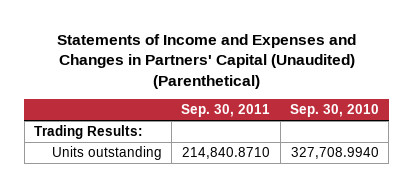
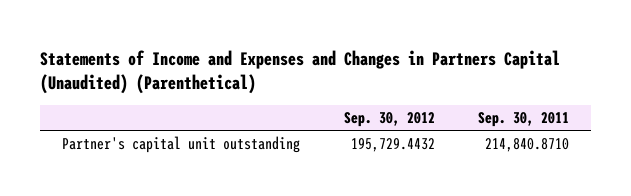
[56,33,356,90] Statements of Income and Expenses and Changes in Partners' Capital (Unaudited) (Parenthetical) -> [40,49,561,95] Statements of Income and Expenses and Changes in Partners Capital (Unaudited) (Parenthetical)
[290,104,380,118] Sep. 30, 2010 -> none
none -> [343,111,435,127] Sep. 30, 2012
[34,125,144,140] Trading Results: -> none
[51,146,162,161] Units outstanding -> [62,136,301,154] Partner's capital unit outstanding

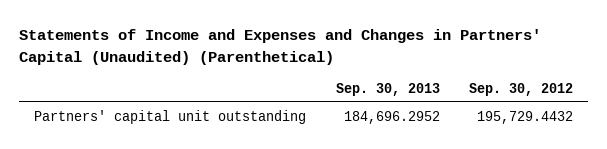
[40,49,561,95] Statements of Income and Expenses and Changes in Partners Capital (Unaudited) (Parenthetical) -> [19,29,542,65] Statements of Income and Expenses and Changes in Partners' Capital (Unaudited) (Parenthetical)
[478,111,570,127] Sep. 30, 2011 -> none
none -> [335,83,440,97] Sep. 30, 2013
[62,136,301,154] Partner's capital unit outstanding -> [33,109,306,124] Partners' capital unit outstanding

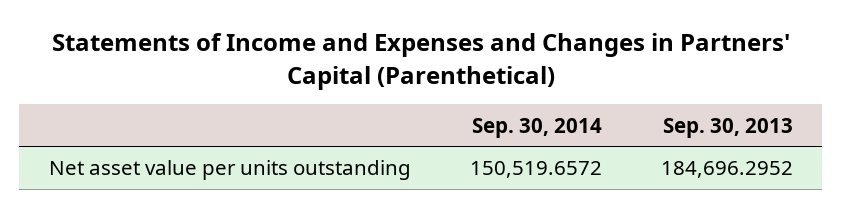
[19,29,542,65] Statements of Income and Expenses and Changes in Partners' Capital (Unaudited) (Parenthetical) -> [51,33,790,90] Statements of Income and Expenses and Changes in Partners' Capital (Parenthetical)
[469,83,574,97] Sep. 30, 2012 -> none
none -> [471,117,602,138] Sep. 30, 2014
[33,109,306,124] Partners' capital unit outstanding -> [48,160,411,181] Net asset value per units outstanding

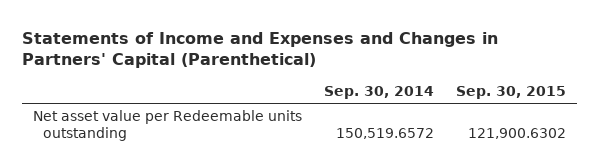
[662,117,793,138] Sep. 30, 2013 -> none
none -> [455,86,566,100] Sep. 30, 2015
[48,160,411,181] Net asset value per units outstanding -> [33,110,303,141] Net asset value per Redeemable units outstanding

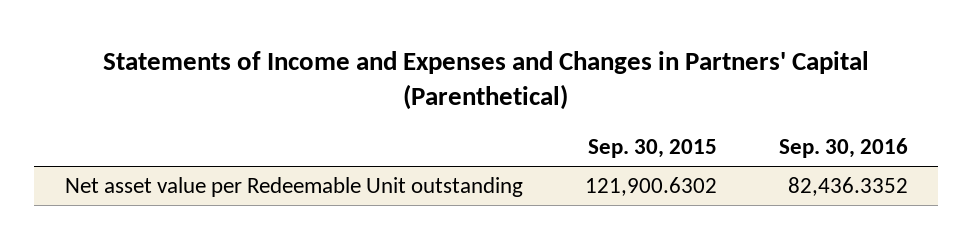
[323,86,434,100] Sep. 30, 2014 -> none
none -> [778,138,908,159] Sep. 30, 2016
[33,110,303,141] Net asset value per Redeemable units outstanding -> [65,177,524,198] Net asset value per Redeemable Unit outstanding

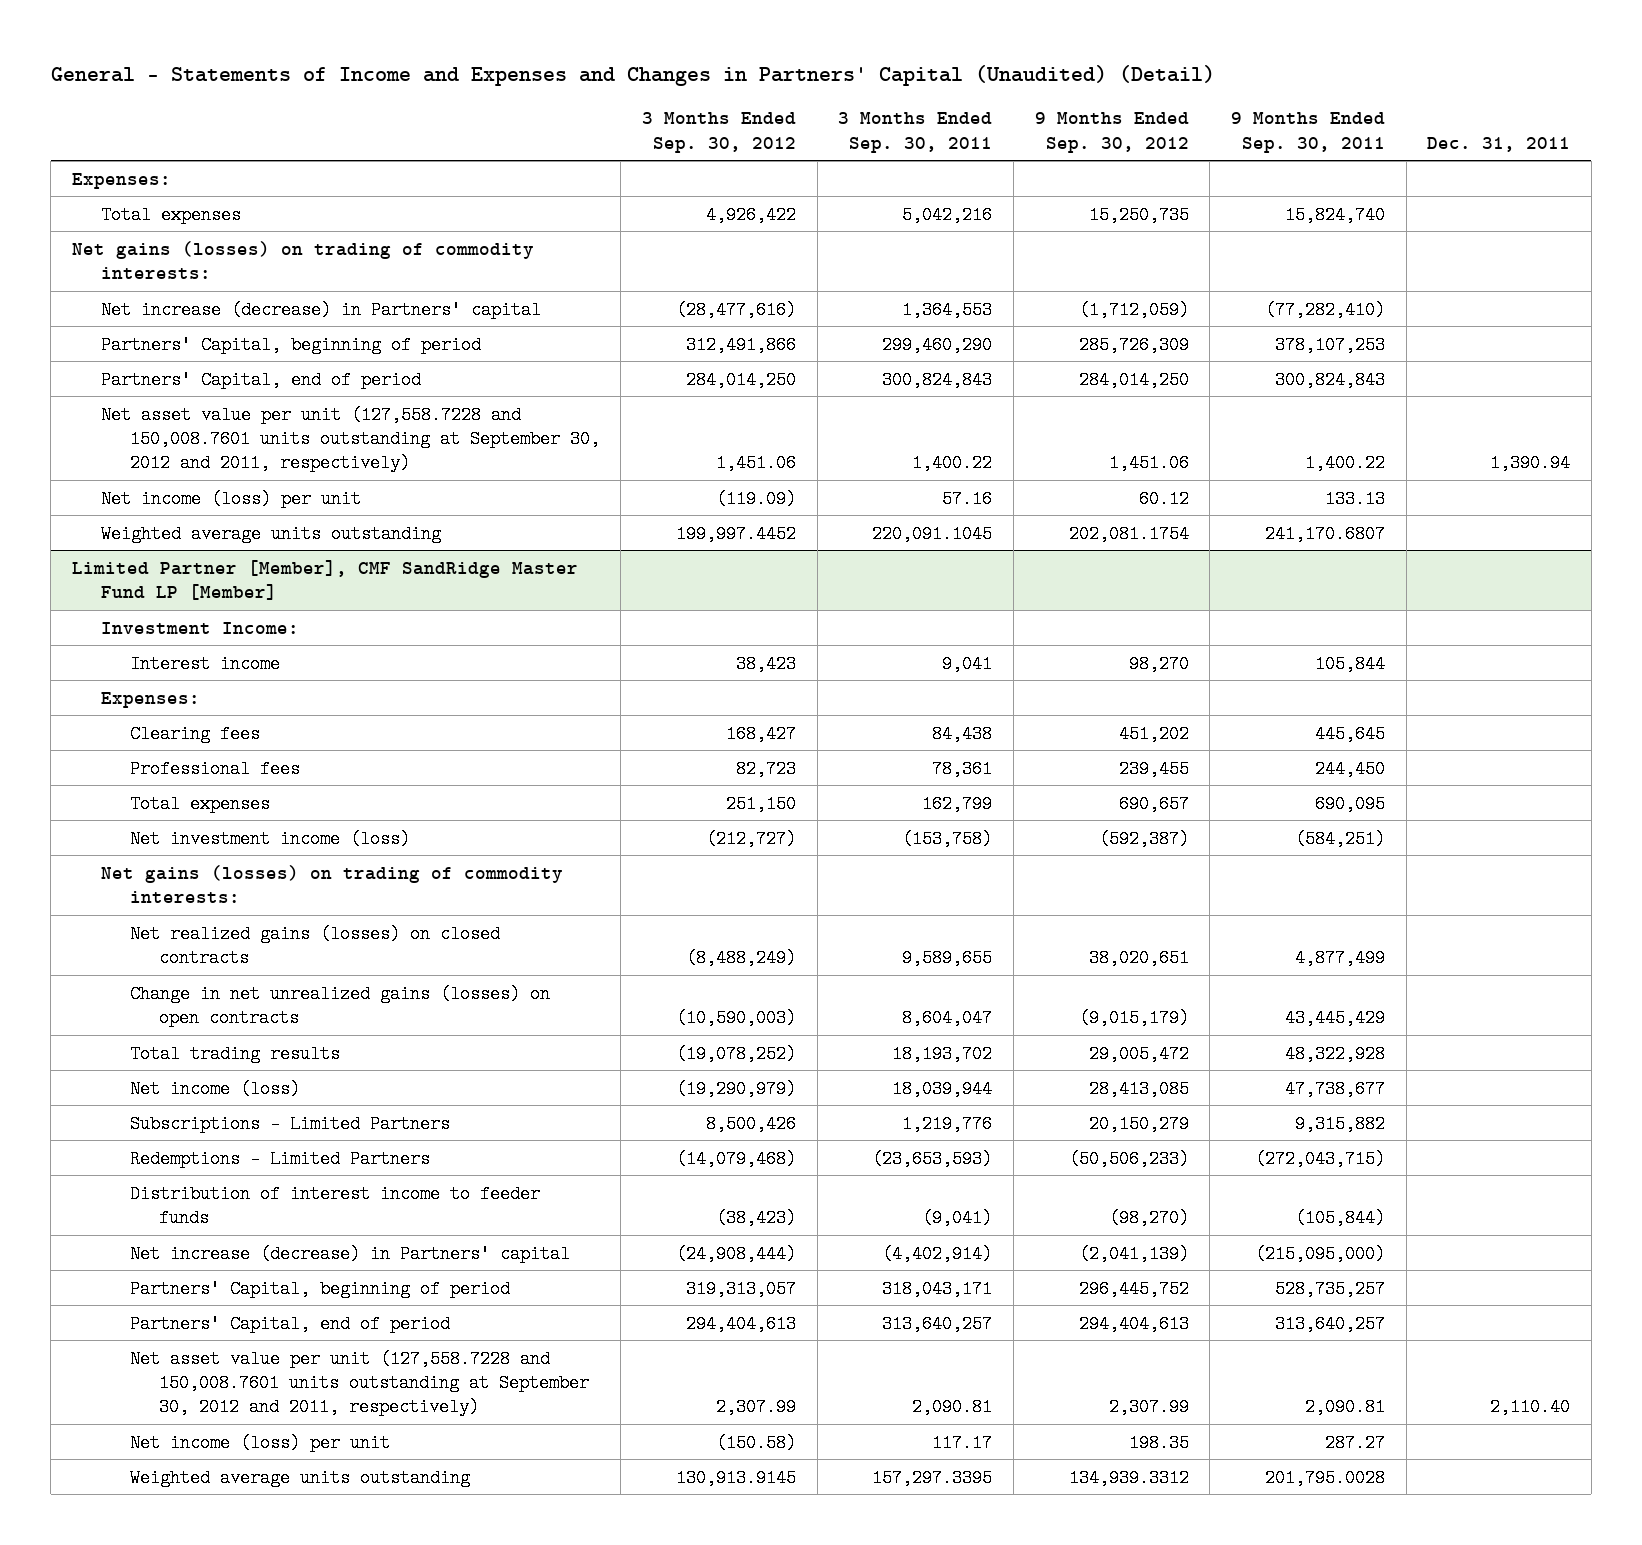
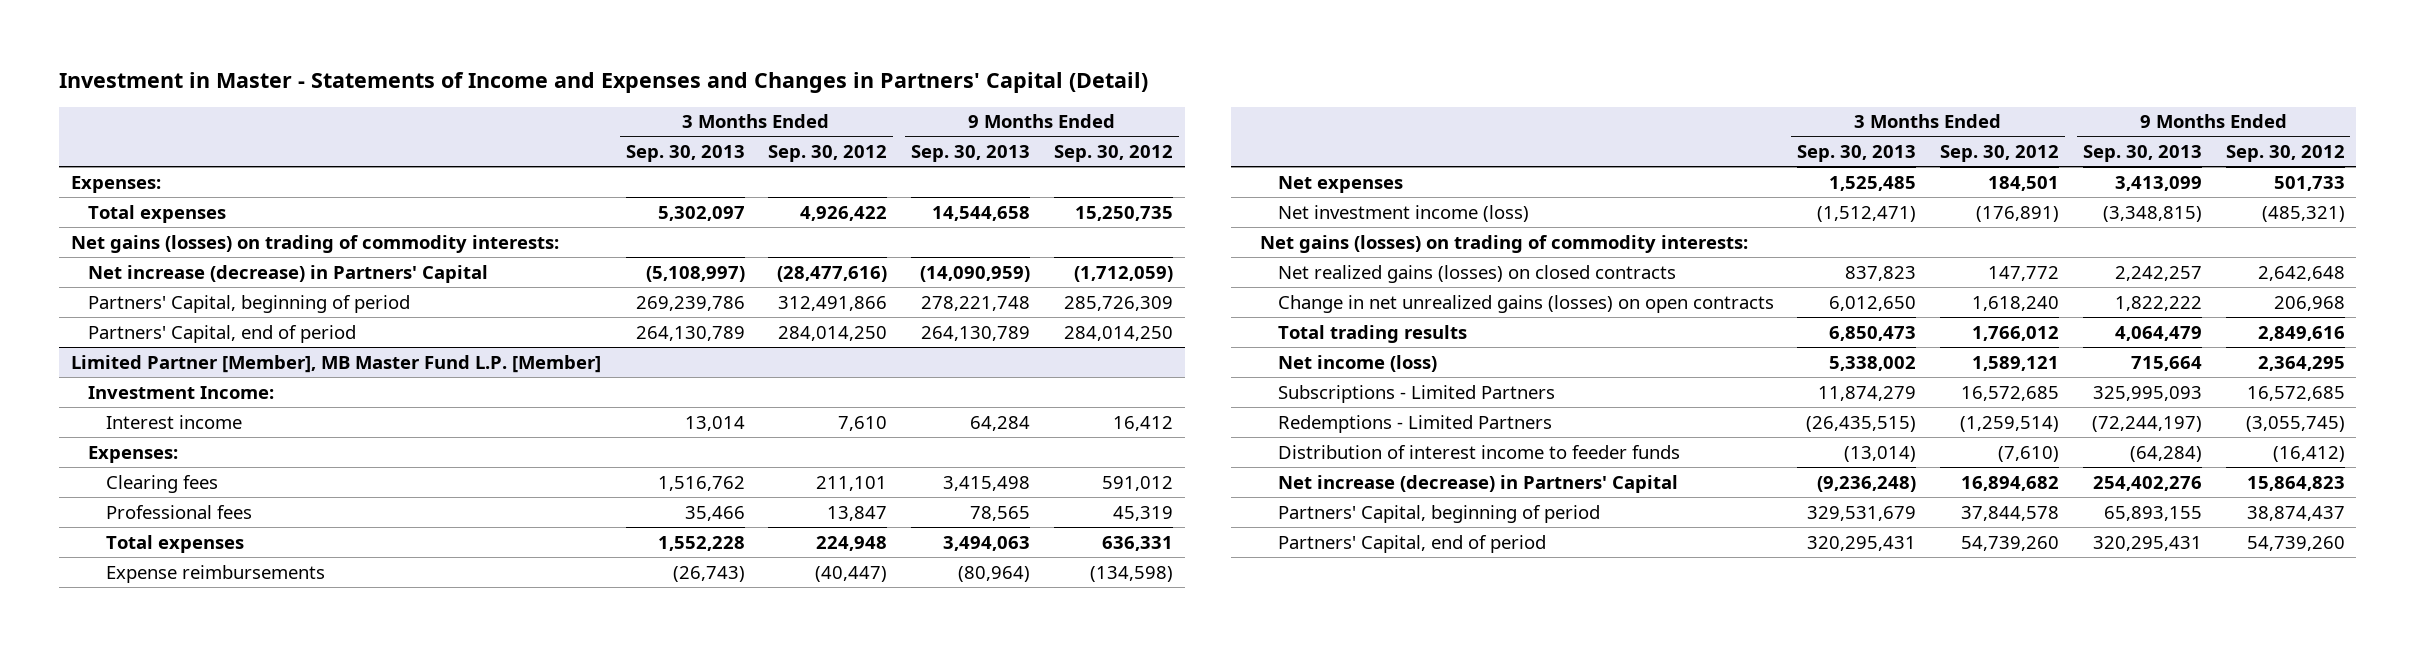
[50,65,1215,87] General - Statements of Income and Expenses and Changes in Partners' Capital (Unaudited) (Detail) -> [59,72,1149,94] Investment in Master - Statements of Income and Expenses and Changes in Partners' Capital (Detail)
[838,112,993,153] 3 Months Ended Sep. 30, 2011 -> none
[1230,112,1385,153] 9 Months Ended Sep. 30, 2011 -> none
[1427,136,1571,152] Dec. 31, 2011 -> none
none -> [625,145,745,163] Sep. 30, 2013
none -> [910,145,1030,163] Sep. 30, 2013
[100,300,541,319] Net increase (decrease) in Partners' capital -> [88,264,489,283] Net increase (decrease) in Partners' Capital
[100,405,600,473] Net asset value per unit (127,558.7228 and 150,008.7601 units outstanding at September 30, 2012 and 2011, respectively) -> none
[100,489,361,508] Net income (loss) per unit -> none
[100,524,441,543] Weighted average units outstanding -> none
[71,559,578,600] Limited Partner [Member], CMF SandRidge Master Fund LP [Member] -> none
none -> [71,354,602,373] Limited Partner [Member], MB Master Fund L.P. [Member]
[736,654,797,673] 38,423 -> [838,415,888,431] 7,610
[1128,654,1189,673] 98,270 -> [1112,415,1173,431] 16,412
[726,724,797,743] 168,427 -> [816,475,888,491] 211,101
[1118,724,1189,743] 451,202 -> [1101,475,1173,491] 591,012
[736,759,797,778] 82,723 -> [827,505,888,521] 13,847
[1118,759,1189,778] 239,455 -> [1112,505,1173,521] 45,319
[726,794,797,813] 251,150 -> [816,535,888,551] 224,948
[1118,794,1189,813] 690,657 -> [1101,535,1173,551] 636,331
none -> [105,564,325,583] Expense reimbursements
none -> [1277,175,1403,193] Net expenses
[706,829,797,848] (212,727) -> [1976,205,2060,222] (176,891)
[1098,829,1189,848] (592,387) -> [2261,205,2345,222] (485,321)
[129,1349,589,1417] Net asset value per unit (127,558.7228 and 150,008.7601 units outstanding at September 30, 2012 and 2011, respectively) -> none
[129,1433,390,1452] Net income (loss) per unit -> none
[129,1468,470,1487] Weighted average units outstanding -> none
[686,948,797,967] (8,488,249) -> [1988,265,2060,281] 147,772
[1088,948,1189,967] 38,020,651 -> [2257,265,2345,281] 2,642,648
[676,1008,797,1027] (10,590,003) -> [1972,295,2060,311] 1,618,240
[1078,1008,1189,1027] (9,015,179) -> [2273,295,2345,311] 206,968
[676,1044,797,1063] (19,078,252) -> [1972,325,2060,341] 1,766,012
[1088,1044,1189,1063] 29,005,472 -> [2257,325,2345,341] 2,849,616
[676,1079,797,1098] (19,290,979) -> [1972,355,2060,371] 1,589,121
[1088,1079,1189,1098] 28,413,085 -> [2257,355,2345,371] 2,364,295
[706,1114,797,1133] 8,500,426 -> [1961,385,2060,401] 16,572,685
[1088,1114,1189,1133] 20,150,279 -> [2246,385,2345,401] 16,572,685
[676,1149,797,1168] (14,079,468) -> [1960,415,2060,432] (1,259,514)
[1068,1149,1189,1168] (50,506,233) -> [2245,415,2345,432] (3,055,745)
[716,1208,797,1227] (38,423) -> [1998,445,2060,462] (7,610)
[1108,1208,1189,1227] (98,270) -> [2272,445,2345,462] (16,412)
[129,1244,570,1263] Net increase (decrease) in Partners' capital -> [1277,474,1678,493] Net increase (decrease) in Partners' Capital
[676,1244,797,1263] (24,908,444) -> [1961,475,2060,491] 16,894,682
[1078,1244,1189,1263] (2,041,139) -> [2246,475,2345,491] 15,864,823
[686,1279,797,1298] 319,313,057 -> [1961,505,2060,521] 37,844,578
[1078,1279,1189,1298] 296,445,752 -> [2246,505,2345,521] 38,874,437
[686,1314,797,1333] 294,404,613 -> [1961,535,2060,551] 54,739,260
[1078,1314,1189,1333] 294,404,613 -> [2246,535,2345,551] 54,739,260

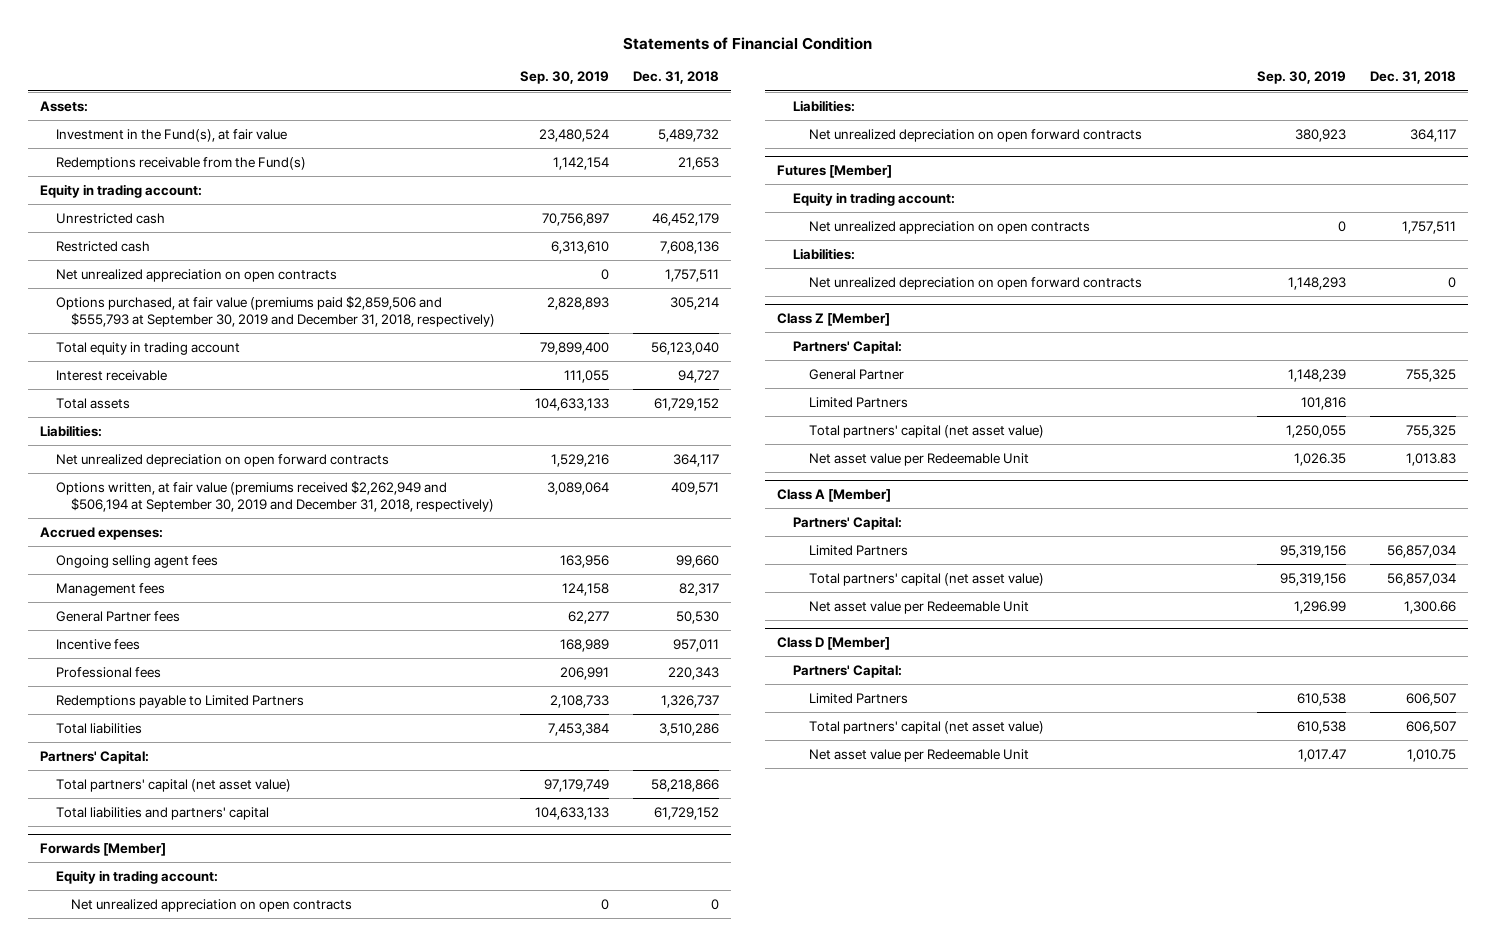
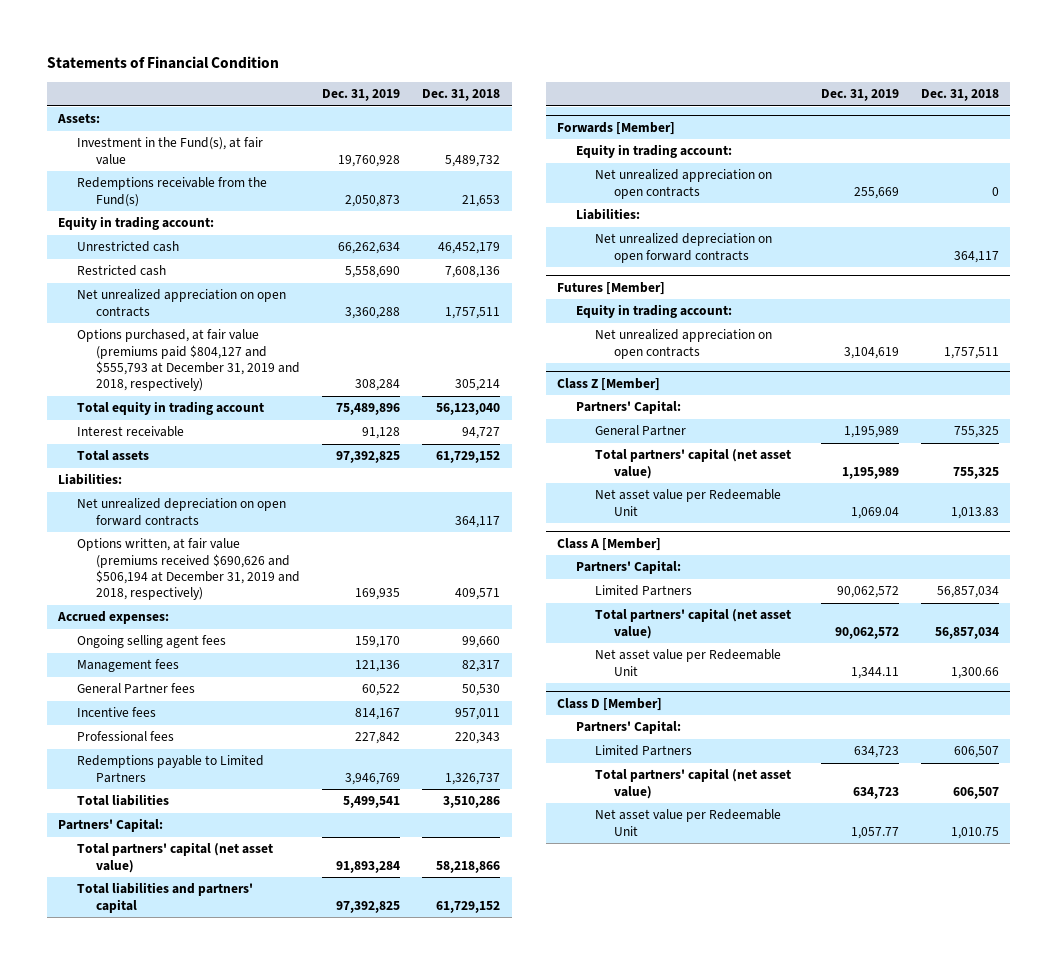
[519,71,609,85] Sep. 30, 2019 -> none
none -> [322,89,401,102] Dec. 31, 2019
[55,295,496,327] Options purchased, at fair value (premiums paid $2,859,506 and $555,793 at September 30, 2019 and December 31, 2018, respectively) -> [77,329,301,392] Options purchased, at fair value (premiums paid $804,127 and $555,793 at December 31, 2019 and 2018, respectively)
[55,480,495,512] Options written, at fair value (premiums received $2,262,949 and $506,194 at September 30, 2019 and December 31, 2018, respectively) -> [77,538,301,601] Options written, at fair value (premiums received $690,626 and $506,194 at December 31, 2019 and 2018, respectively)
[793,247,856,260] Liabilities: -> none
[808,276,1142,290] Net unrealized depreciation on open forward contracts -> none
[808,396,908,408] Limited Partners -> none

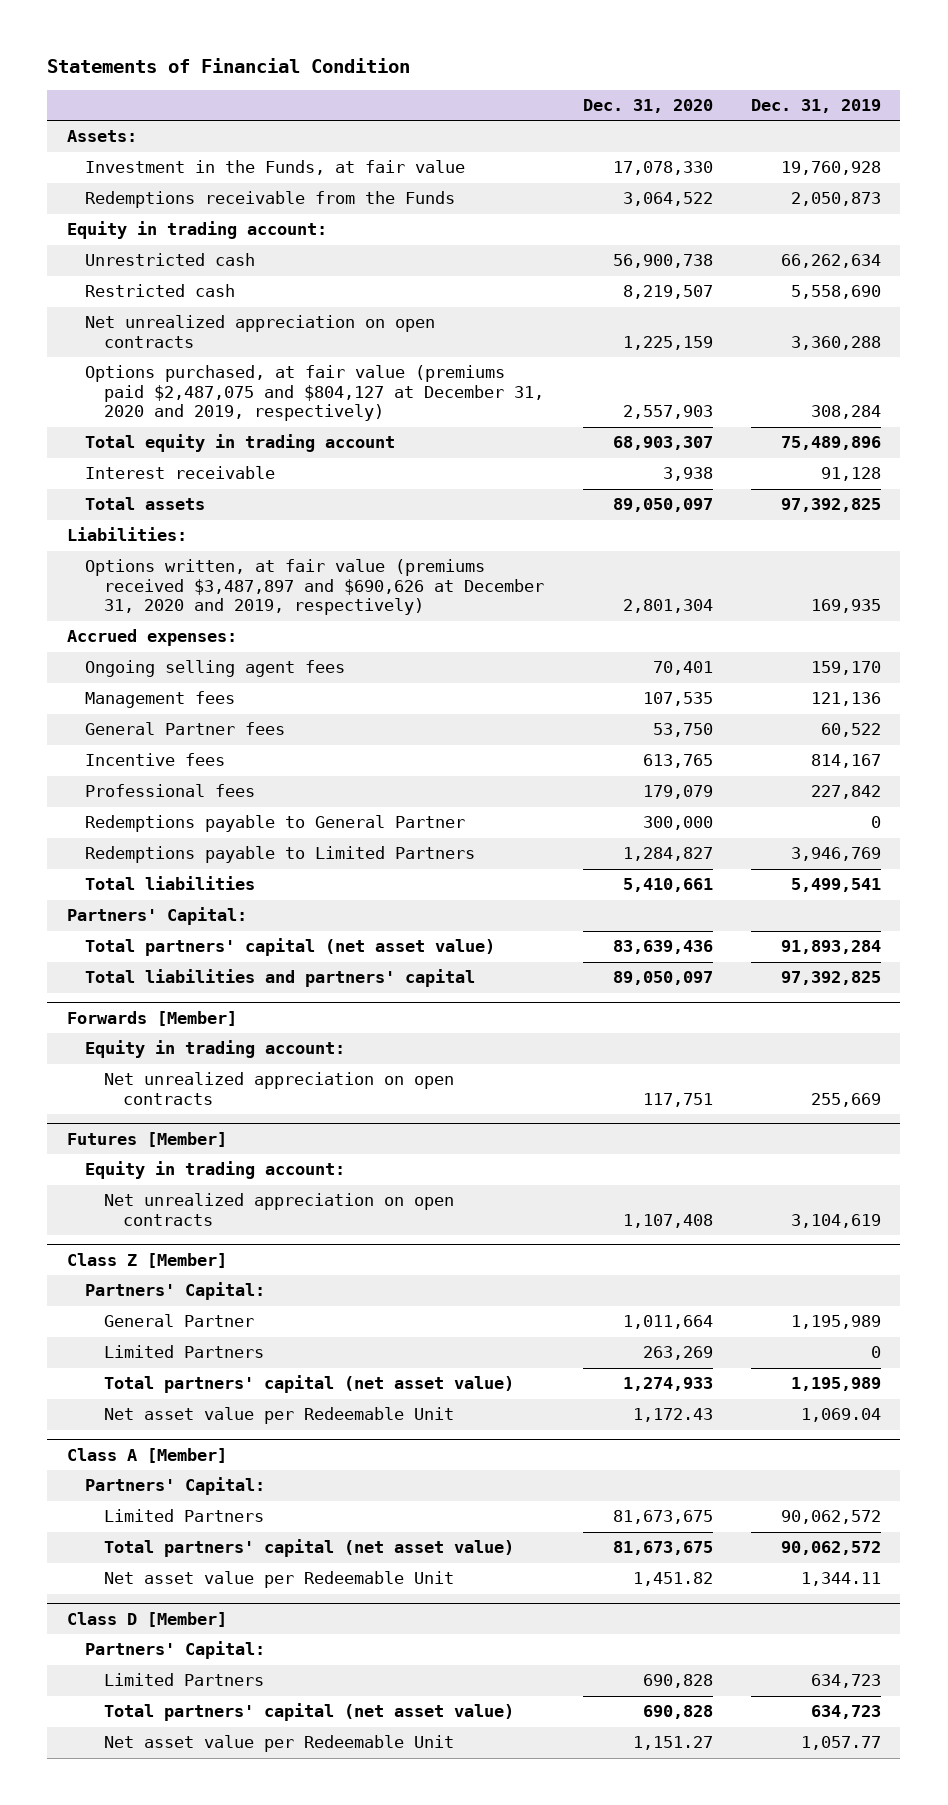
[422,89,501,102] Dec. 31, 2018 -> none
none -> [582,99,713,114] Dec. 31, 2020
[77,137,264,165] Investment in the Fund(s), at fair value -> [85,160,466,176] Investment in the Funds, at fair value
[77,177,268,207] Redemptions receivable from the Fund(s) -> [85,191,456,209] Redemptions receivable from the Funds
[77,329,301,392] Options purchased, at fair value (premiums paid $804,127 and $555,793 at December 31, 2019 and 2018, respectively) -> [85,365,545,422] Options purchased, at fair value (premiums paid $2,487,075 and $804,127 at December 31, 2020 and 2019, respectively)
[77,498,287,526] Net unrealized depreciation on open forward contracts -> none
[77,538,301,601] Options written, at fair value (premiums received $690,626 and $506,194 at December 31, 2019 and 2018, respectively) -> [85,559,545,616] Options written, at fair value (premiums received $3,487,897 and $690,626 at December 31, 2020 and 2019, respectively)
none -> [85,815,466,833] Redemptions payable to General Partner
[575,208,640,221] Liabilities: -> none
[594,233,772,263] Net unrealized depreciation on open forward contracts -> none
none -> [104,1345,265,1359] Limited Partners

